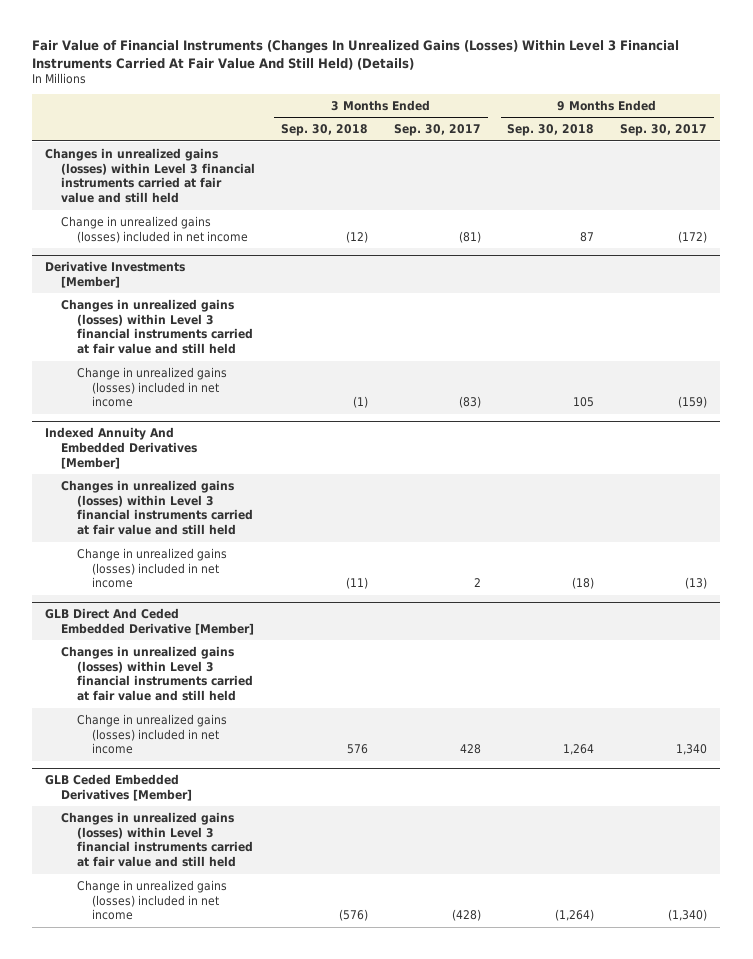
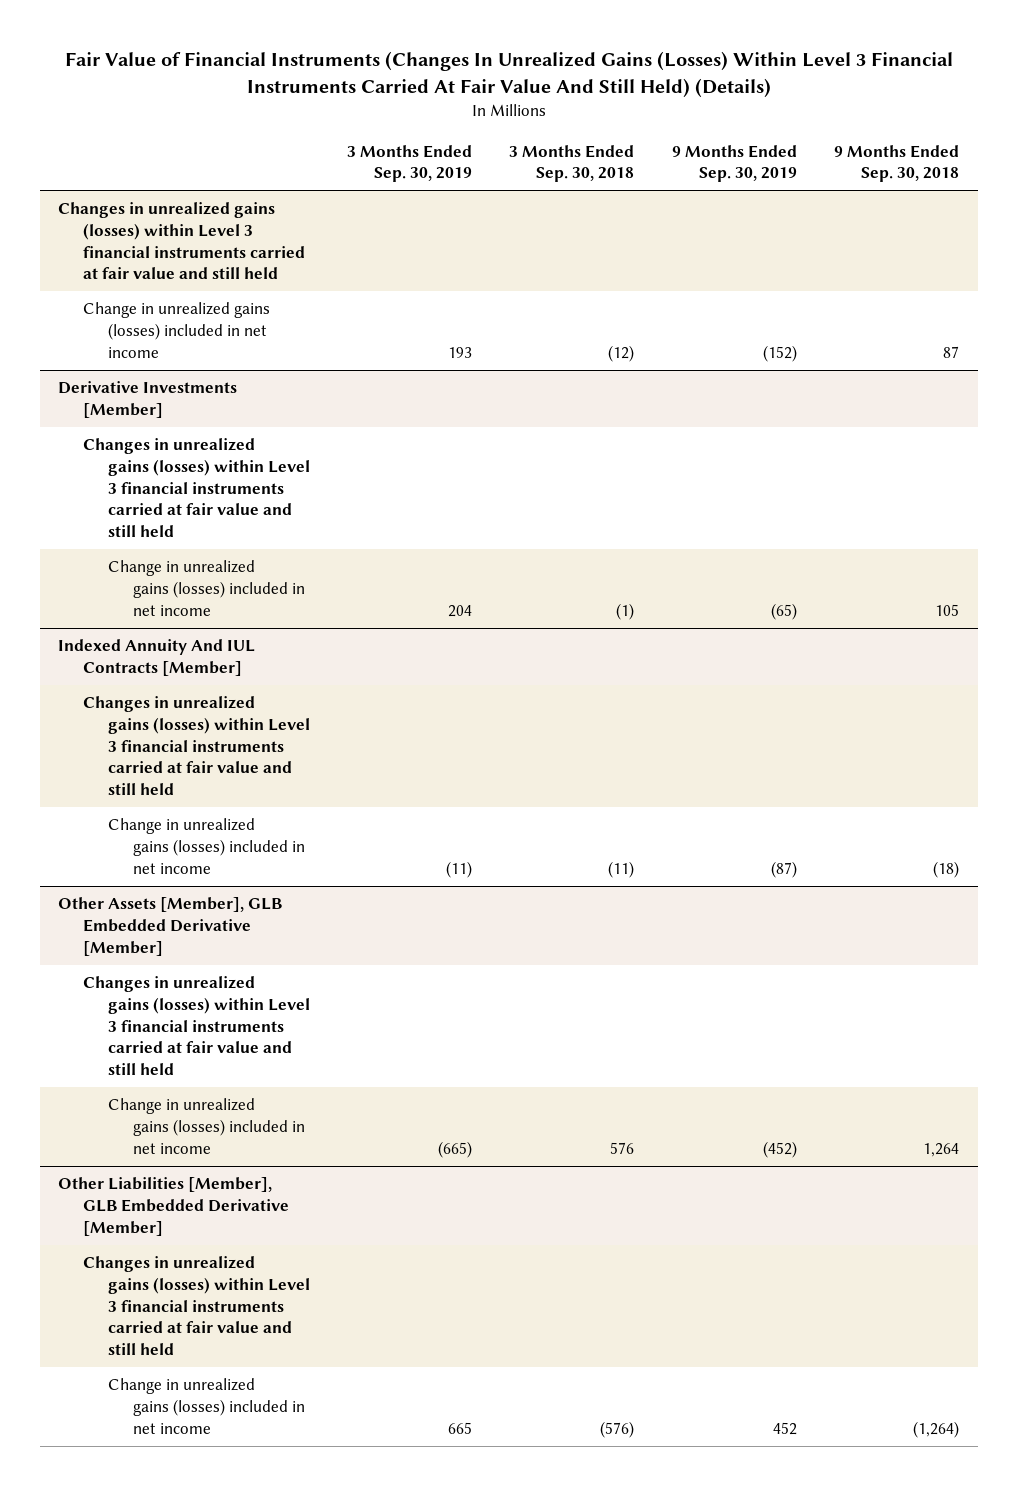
[394,124,482,137] Sep. 30, 2017 -> none
[620,124,708,137] Sep. 30, 2017 -> none
none -> [347,144,473,183] 3 Months Ended Sep. 30, 2019
none -> [671,144,797,183] 9 Months Ended Sep. 30, 2019
[45,427,197,469] Indexed Annuity And Embedded Derivatives [Member] -> [58,639,256,676] Indexed Annuity And IUL Contracts [Member]
[45,608,254,635] GLB Direct And Ceded Embedded Derivative [Member] -> none
none -> [58,897,283,956] Other Assets [Member], GLB Embedded Derivative [Member]
[45,774,192,801] GLB Ceded Embedded Derivatives [Member] -> none
none -> [58,1177,290,1236] Other Liabilities [Member], GLB Embedded Derivative [Member]

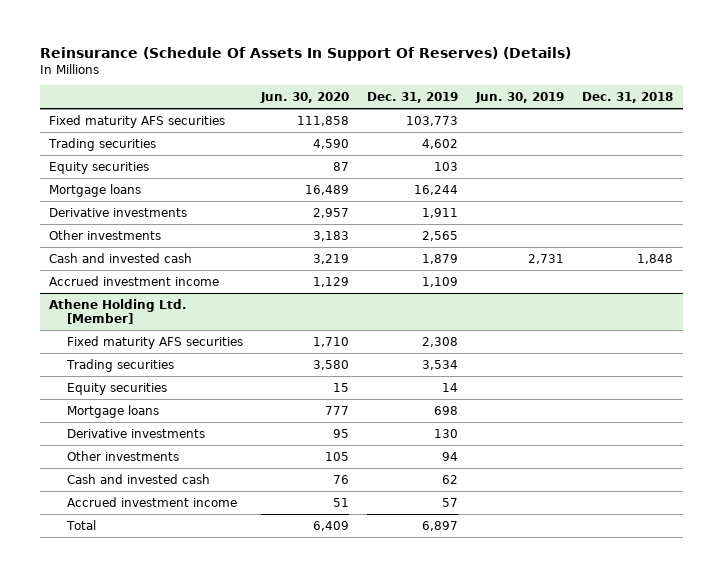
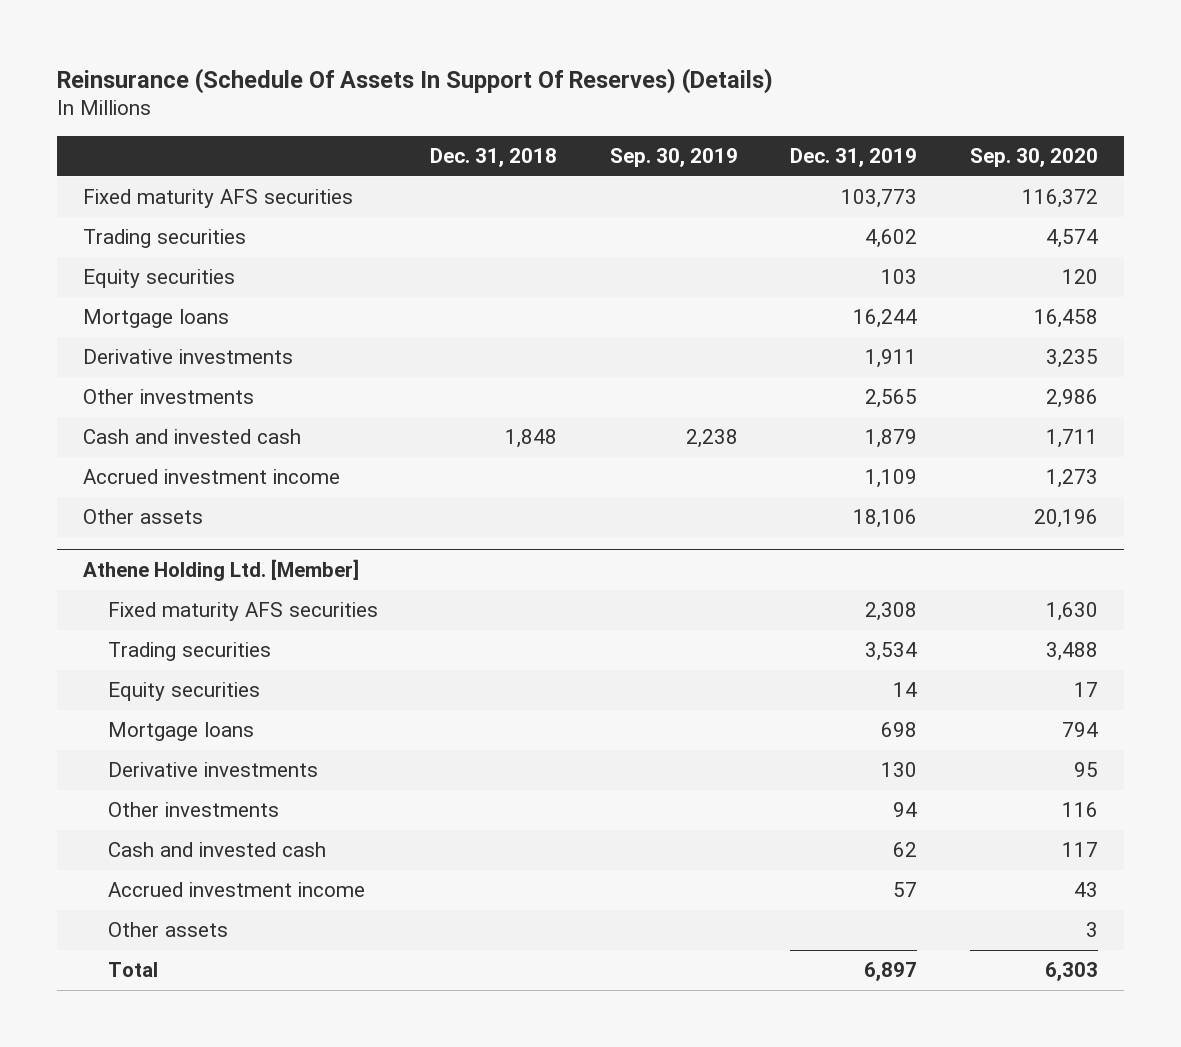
[259,92,349,104] Jun. 30, 2020 -> none
[475,92,565,104] Jun. 30, 2019 -> none
none -> [609,147,738,167] Sep. 30, 2019
none -> [970,147,1099,167] Sep. 30, 2020
none -> [82,509,203,525] Other assets
none -> [107,922,228,938] Other assets

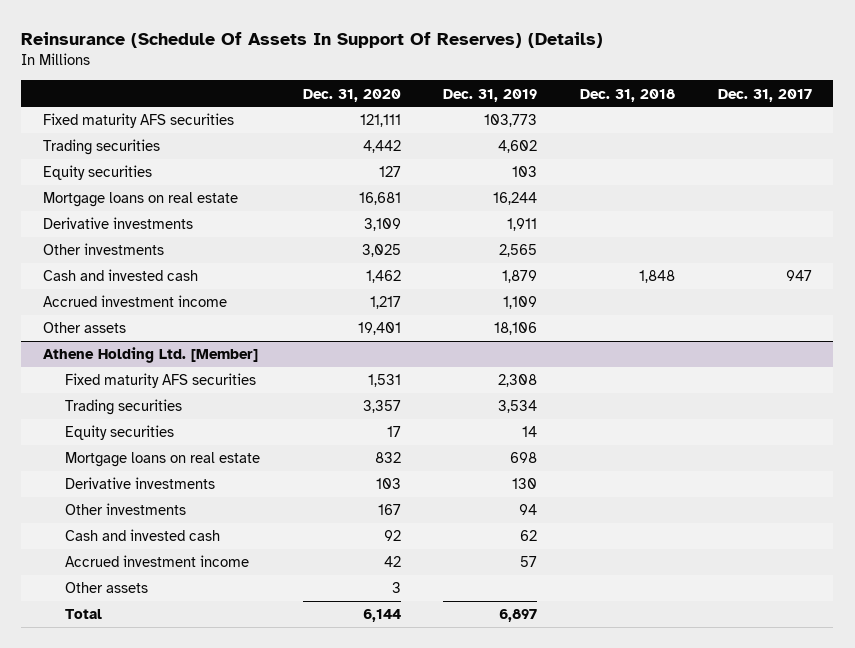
[609,147,738,167] Sep. 30, 2019 -> none
[970,147,1099,167] Sep. 30, 2020 -> none
none -> [302,88,401,102] Dec. 31, 2020
none -> [717,88,812,102] Dec. 31, 2017
[82,309,229,329] Mortgage loans -> [42,192,238,208] Mortgage loans on real estate
[107,722,254,742] Mortgage loans -> [65,452,261,468] Mortgage loans on real estate

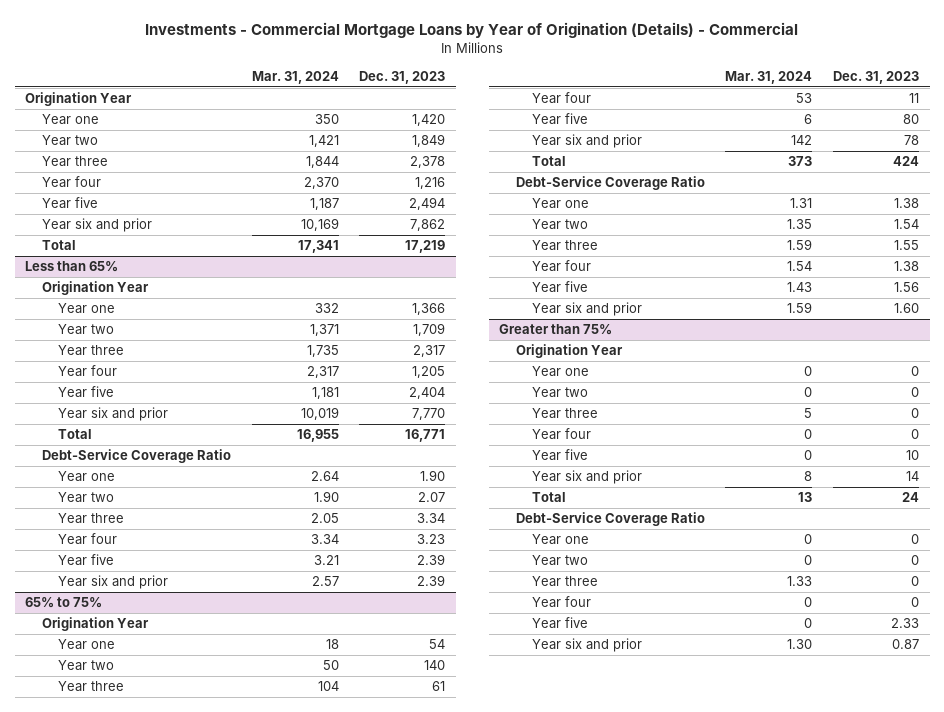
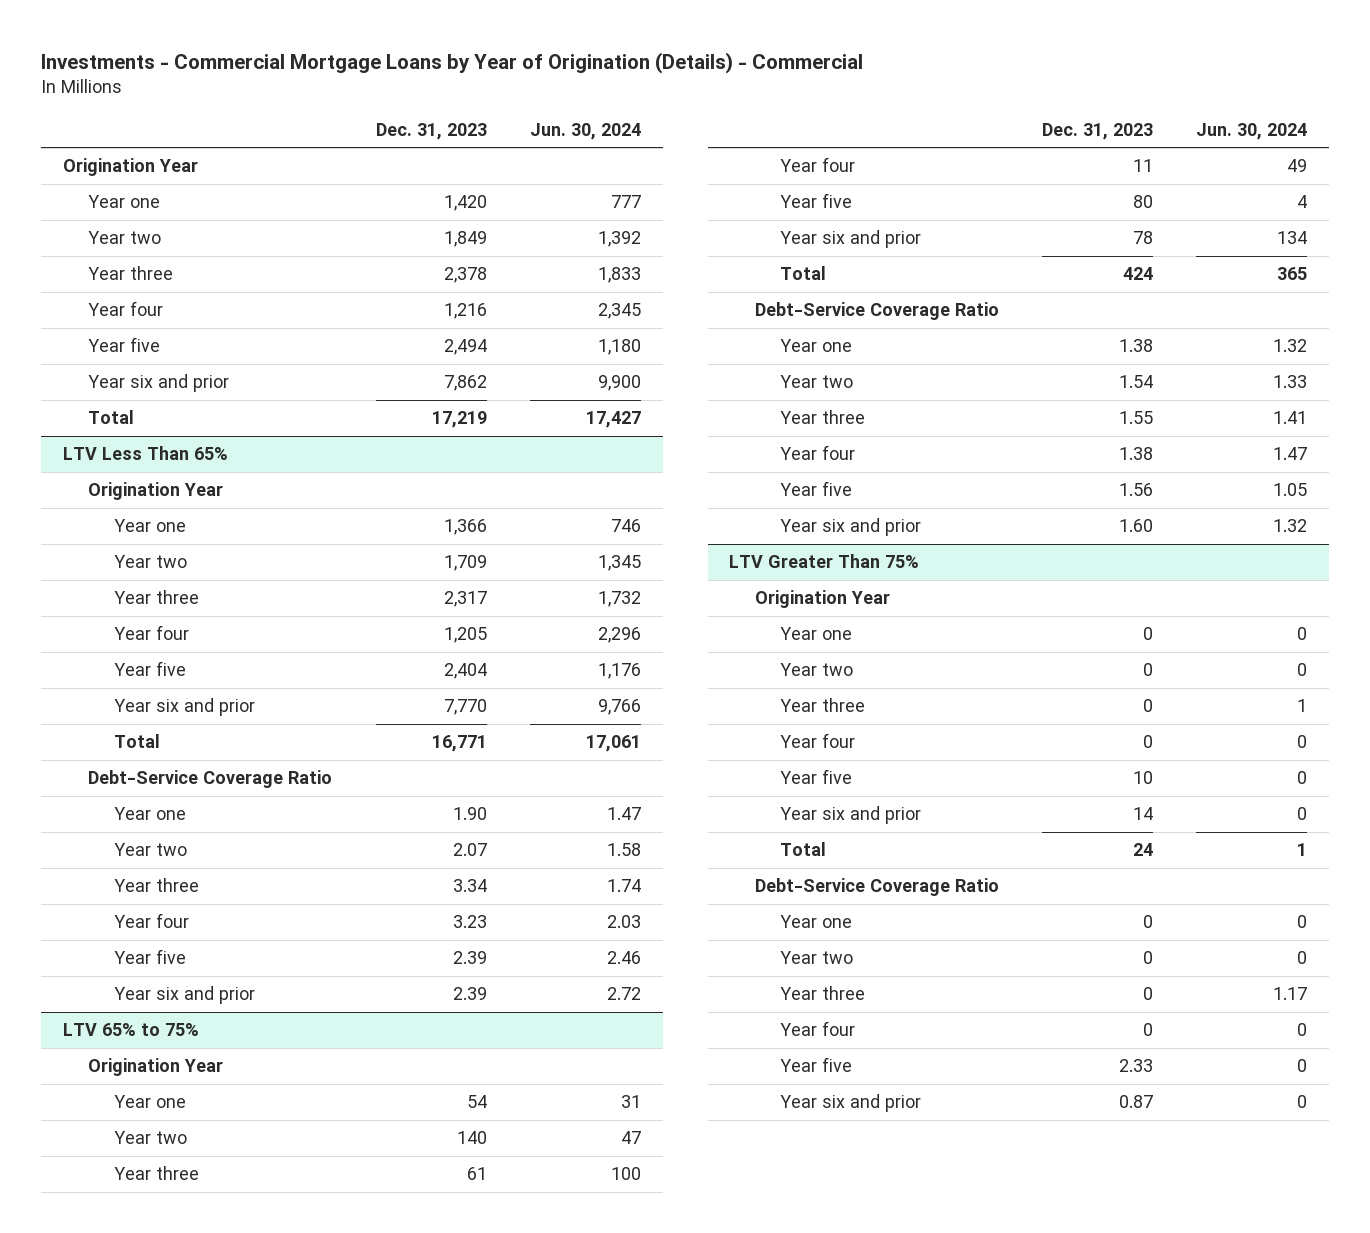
[251,71,339,85] Mar. 31, 2024 -> none
none -> [529,122,641,140] Jun. 30, 2024
[25,261,119,273] Less than 65% -> [62,446,228,461] LTV Less Than 65%
[25,597,103,609] 65% to 75% -> [62,1023,199,1037] LTV 65% to 75%
[498,324,612,336] Greater than 75% -> [729,554,920,569] LTV Greater Than 75%

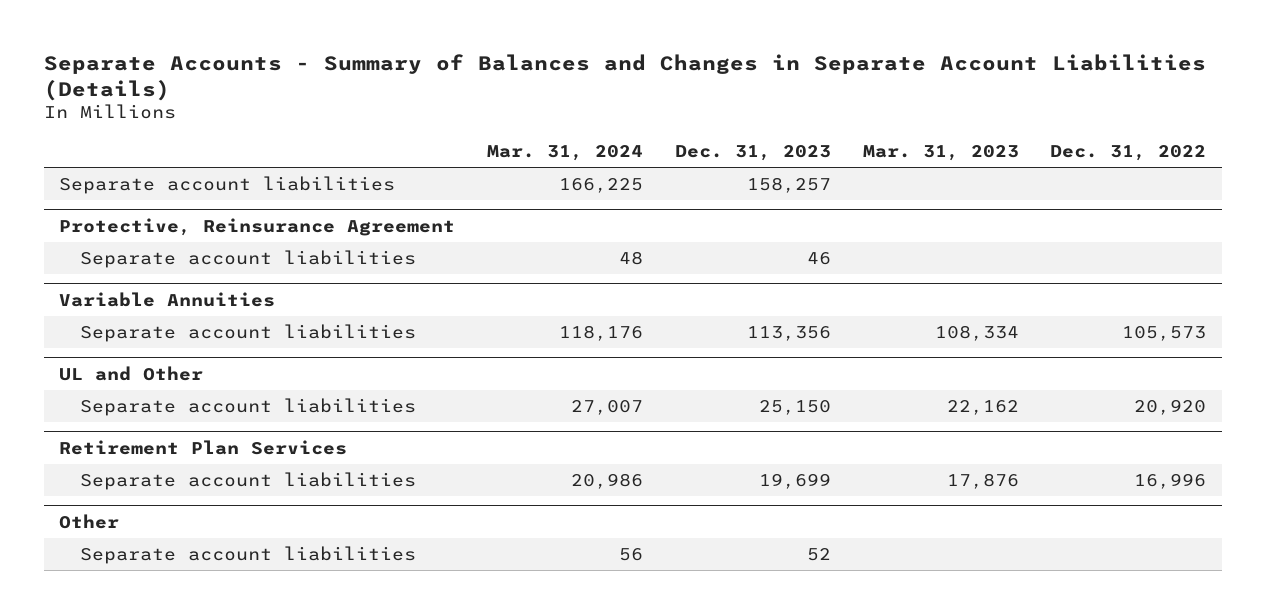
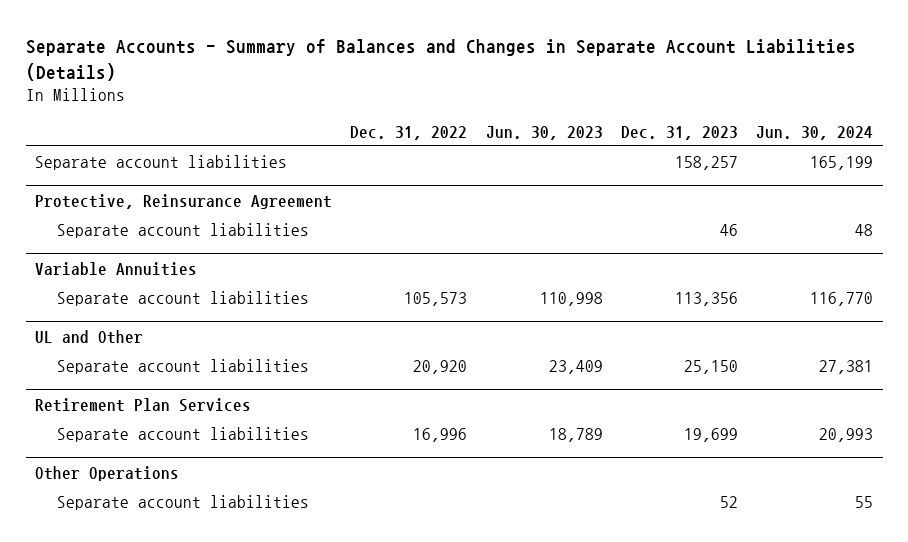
[487,145,644,162] Mar. 31, 2024 -> none
[862,145,1019,162] Mar. 31, 2023 -> none
none -> [485,125,603,140] Jun. 30, 2023
none -> [756,125,874,140] Jun. 30, 2024
[59,513,120,529] Other -> [35,465,180,481] Other Operations

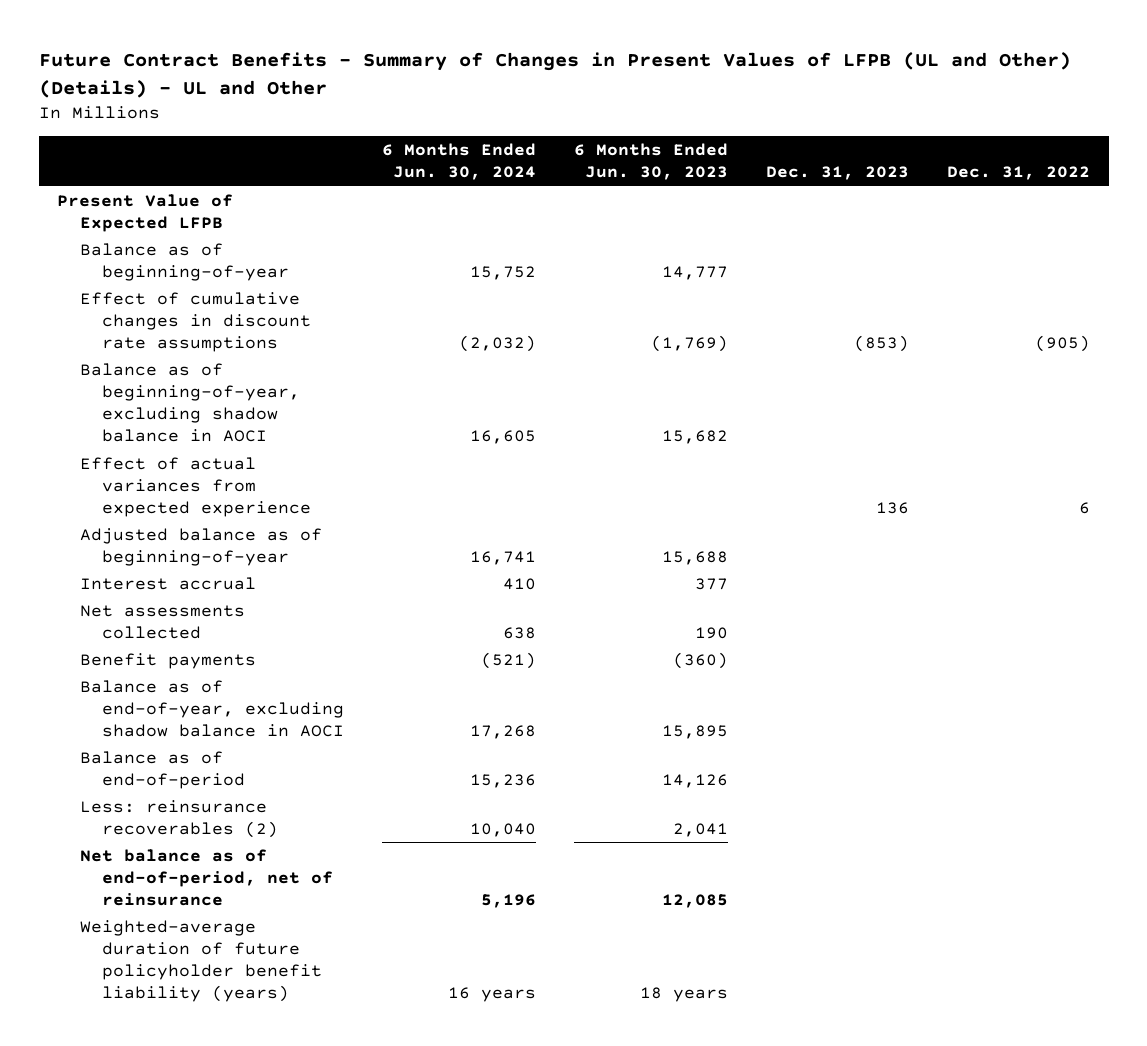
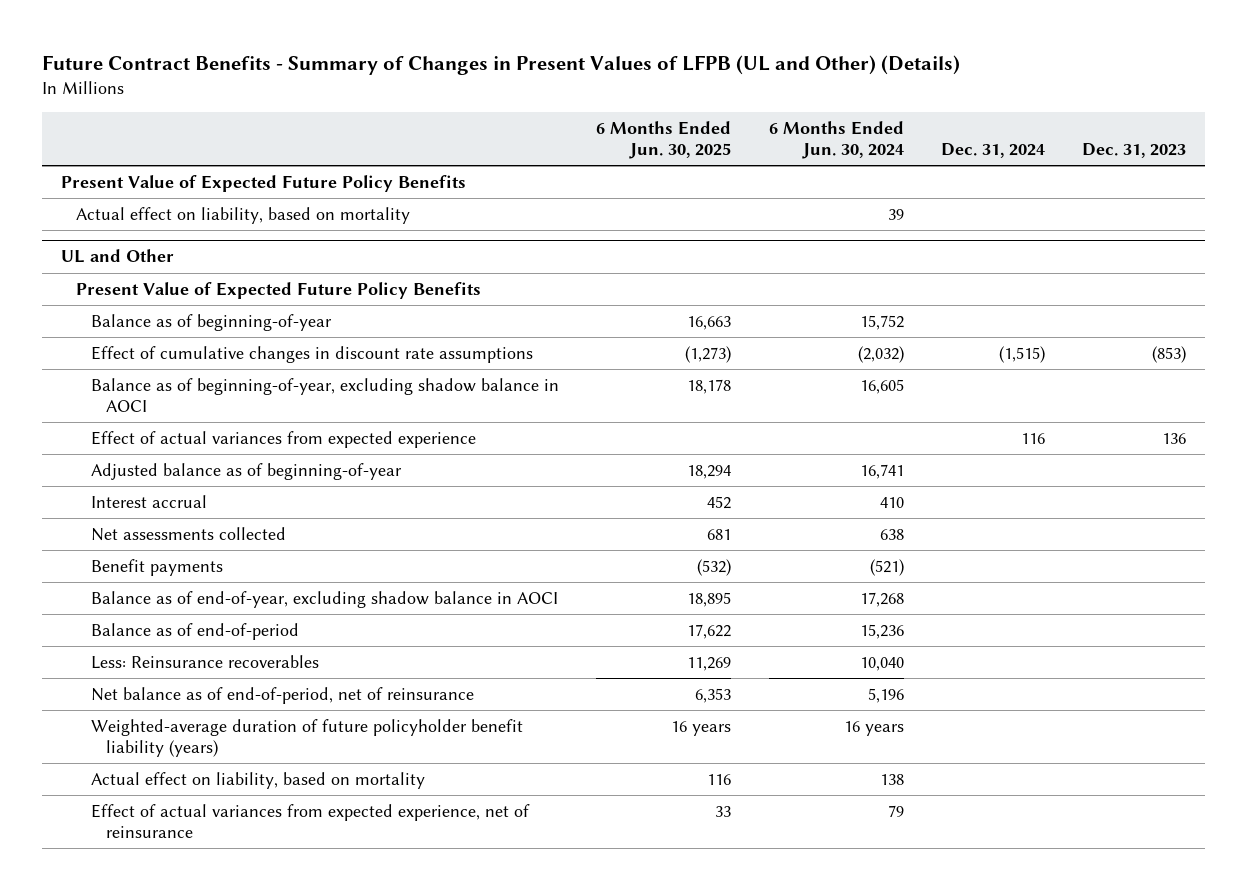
[38,52,1071,99] Future Contract Benefits - Summary of Changes in Present Values of LFPB (UL and Other) (Details) - UL and Other -> [41,54,960,75] Future Contract Benefits - Summary of Changes in Present Values of LFPB (UL and Other) (Details)
[574,143,729,181] 6 Months Ended Jun. 30, 2023 -> none
[946,166,1090,181] Dec. 31, 2022 -> none
none -> [596,121,732,160] 6 Months Ended Jun. 30, 2025
none -> [940,143,1045,159] Dec. 31, 2024
[57,193,234,233] Present Value of Expected LFPB -> [60,174,466,192] Present Value of Expected Future Policy Benefits
none -> [75,206,410,224] Actual effect on liability, based on mortality
none -> [60,249,174,264] UL and Other
none -> [75,281,481,299] Present Value of Expected Future Policy Benefits
[79,799,279,839] Less: reinsurance recoverables (2) -> [90,654,319,669] Less: Reinsurance recoverables
none -> [90,771,425,789] Actual effect on liability, based on mortality
none -> [90,803,530,839] Effect of actual variances from expected experience, net of reinsurance

